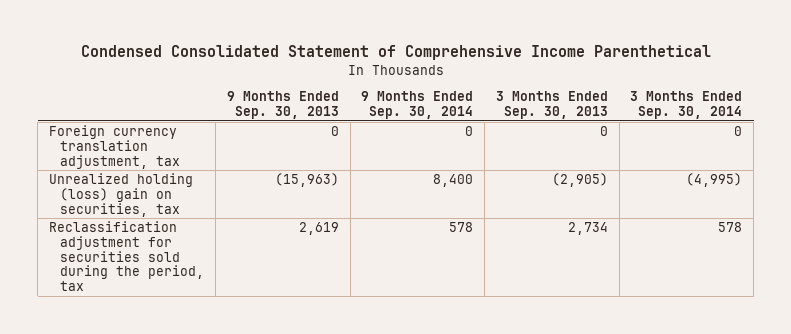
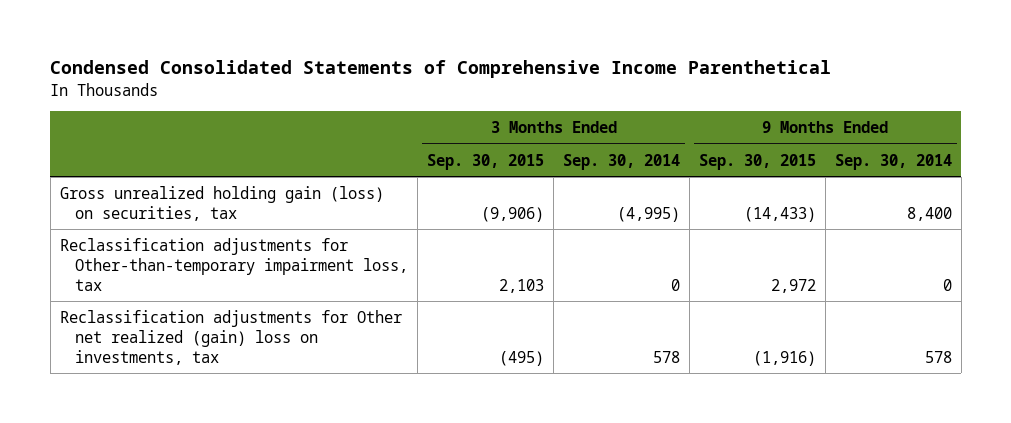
[80,45,711,61] Condensed Consolidated Statement of Comprehensive Income Parenthetical -> [50,60,832,79] Condensed Consolidated Statements of Comprehensive Income Parenthetical
[226,91,339,120] 9 Months Ended Sep. 30, 2013 -> none
[495,91,608,120] 3 Months Ended Sep. 30, 2013 -> none
none -> [427,153,545,170] Sep. 30, 2015
none -> [698,153,816,170] Sep. 30, 2015
[48,124,181,169] Foreign currency translation adjustment, tax -> none
[48,172,193,217] Unrealized holding (loss) gain on securities, tax -> [59,185,384,221] Gross unrealized holding gain (loss) on securities, tax
none -> [59,237,409,291] Reclassification adjustments for Other-than-temporary impairment loss, tax
[48,220,205,292] Reclassification adjustment for securities sold during the period, tax -> [59,309,402,365] Reclassification adjustments for Other net realized (gain) loss on investments, tax

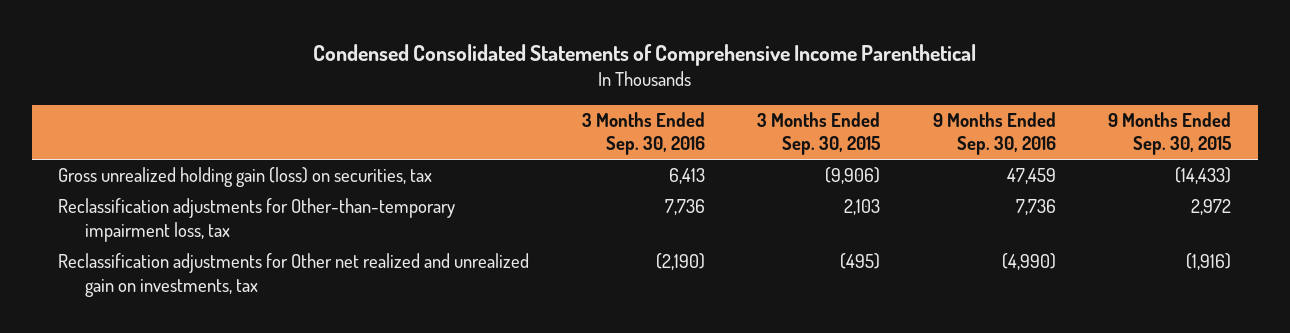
[563,153,681,170] Sep. 30, 2014 -> none
[834,153,952,170] Sep. 30, 2014 -> none
none -> [581,111,705,156] 3 Months Ended Sep. 30, 2016
none -> [932,111,1056,156] 9 Months Ended Sep. 30, 2016
[59,309,402,365] Reclassification adjustments for Other net realized (gain) loss on investments, tax -> [58,253,530,297] Reclassification adjustments for Other net realized and unrealized gain on investments, tax

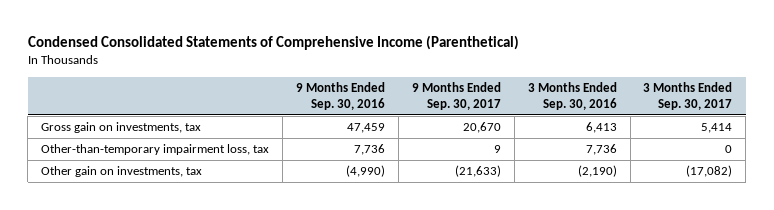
[312,43,976,66] Condensed Consolidated Statements of Comprehensive Income Parenthetical -> [27,35,519,51] Condensed Consolidated Statements of Comprehensive Income (Parenthetical)
[757,111,881,156] 3 Months Ended Sep. 30, 2015 -> none
[1108,111,1232,156] 9 Months Ended Sep. 30, 2015 -> none
none -> [411,82,501,110] 9 Months Ended Sep. 30, 2017
none -> [643,82,733,110] 3 Months Ended Sep. 30, 2017
[58,167,433,188] Gross unrealized holding gain (loss) on securities, tax -> [41,122,202,134] Gross gain on investments, tax
[58,198,456,242] Reclassification adjustments for Other-than-temporary impairment loss, tax -> [41,144,270,156] Other-than-temporary impairment loss, tax
[58,253,530,297] Reclassification adjustments for Other net realized and unrealized gain on investments, tax -> [41,166,203,178] Other gain on investments, tax

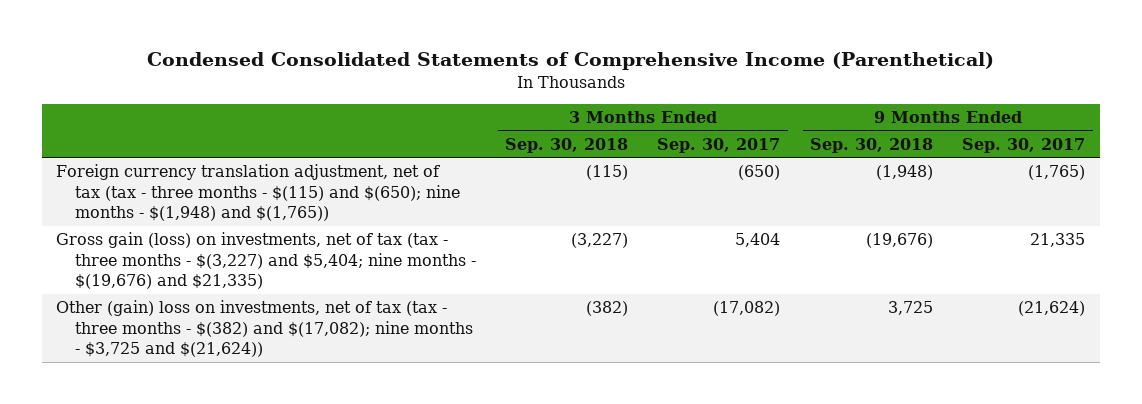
[296,82,386,110] 9 Months Ended Sep. 30, 2016 -> none
[527,82,617,110] 3 Months Ended Sep. 30, 2016 -> none
none -> [505,137,629,153] Sep. 30, 2018
none -> [809,137,933,153] Sep. 30, 2018
[41,144,270,156] Other-than-temporary impairment loss, tax -> none
none -> [56,164,460,222] Foreign currency translation adjustment, net of tax (tax - three months - $(115) and $(650); nine months - $(1,948) and $(1,765))
[41,122,202,134] Gross gain on investments, tax -> [56,232,476,290] Gross gain (loss) on investments, net of tax (tax - three months - $(3,227) and $5,404; nine months - $(19,676) and $21,335)
[462,122,501,134] 20,670 -> [1030,233,1086,248] 21,335
[701,123,733,134] 5,414 -> [735,233,781,248] 5,404
[41,166,203,178] Other gain on investments, tax -> [56,300,473,358] Other (gain) loss on investments, net of tax (tax - three months - $(382) and $(17,082); nine months - $3,725 and $(21,624))
[454,165,501,178] (21,633) -> [1018,301,1086,317] (21,624)

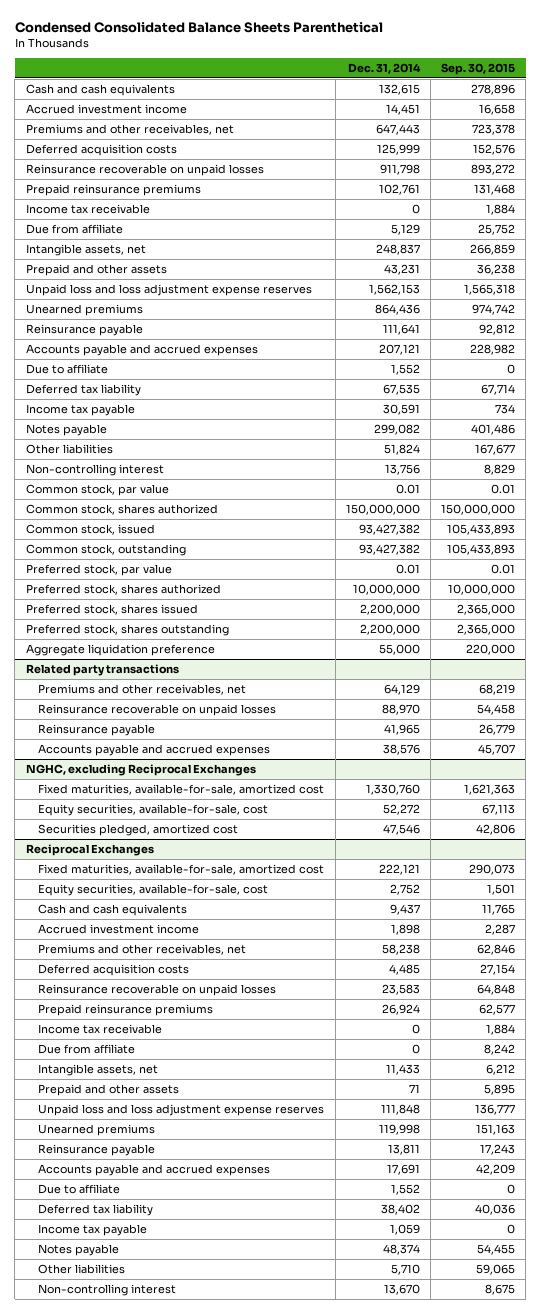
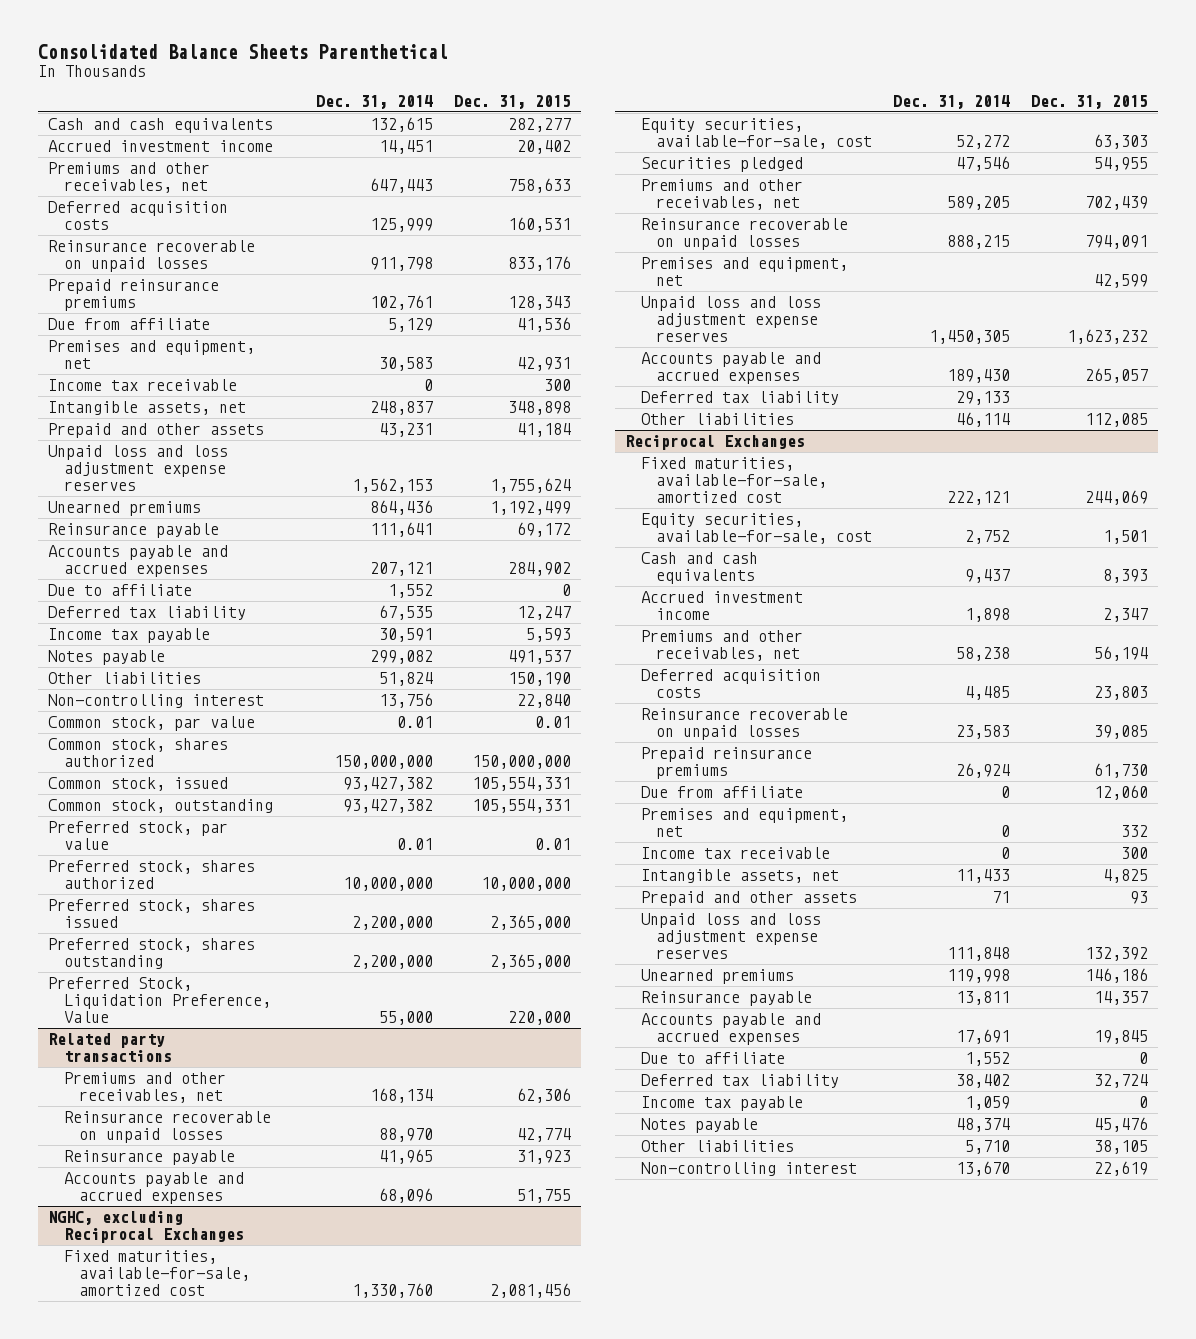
[14,22,383,34] Condensed Consolidated Balance Sheets Parenthetical -> [37,43,448,59] Consolidated Balance Sheets Parenthetical
[441,63,516,76] Sep. 30, 2015 -> none
none -> [453,95,571,110] Dec. 31, 2015
none -> [48,340,256,369] Premises and equipment, net
[25,203,150,214] Income tax receivable -> [48,379,238,392] Income tax receivable
[25,643,215,656] Aggregate liquidation preference -> [48,977,271,1023] Preferred Stock, Liquidation Preference, Value
[383,683,420,695] 64,129 -> [369,1087,433,1103] 168,134
[382,743,420,755] 38,576 -> [378,1187,433,1203] 68,096
[38,823,239,836] Securities pledged, amortized cost -> [640,157,803,173] Securities pledged
none -> [640,179,803,210] Premiums and other receivables, net
none -> [640,218,848,250] Reinsurance recoverable on unpaid losses
none -> [640,257,848,286] Premises and equipment, net
none -> [640,296,821,342] Unpaid loss and loss adjustment expense reserves
none -> [640,352,821,384] Accounts payable and accrued expenses
none -> [640,391,839,406] Deferred tax liability
none -> [640,413,794,426] Other liabilities
none -> [640,808,848,837] Premises and equipment, net
[38,1023,163,1034] Income tax receivable -> [640,847,830,860] Income tax receivable

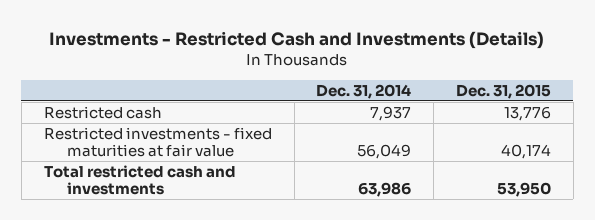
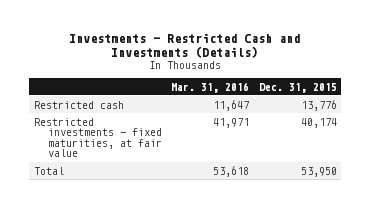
[316,83,412,99] Dec. 31, 2014 -> none
none -> [171,81,250,93] Mar. 31, 2016
[43,126,272,158] Restricted investments - fixed maturities at fair value -> [33,117,162,158] Restricted investments - fixed maturities, at fair value
[43,164,236,196] Total restricted cash and investments -> [33,166,64,175] Total

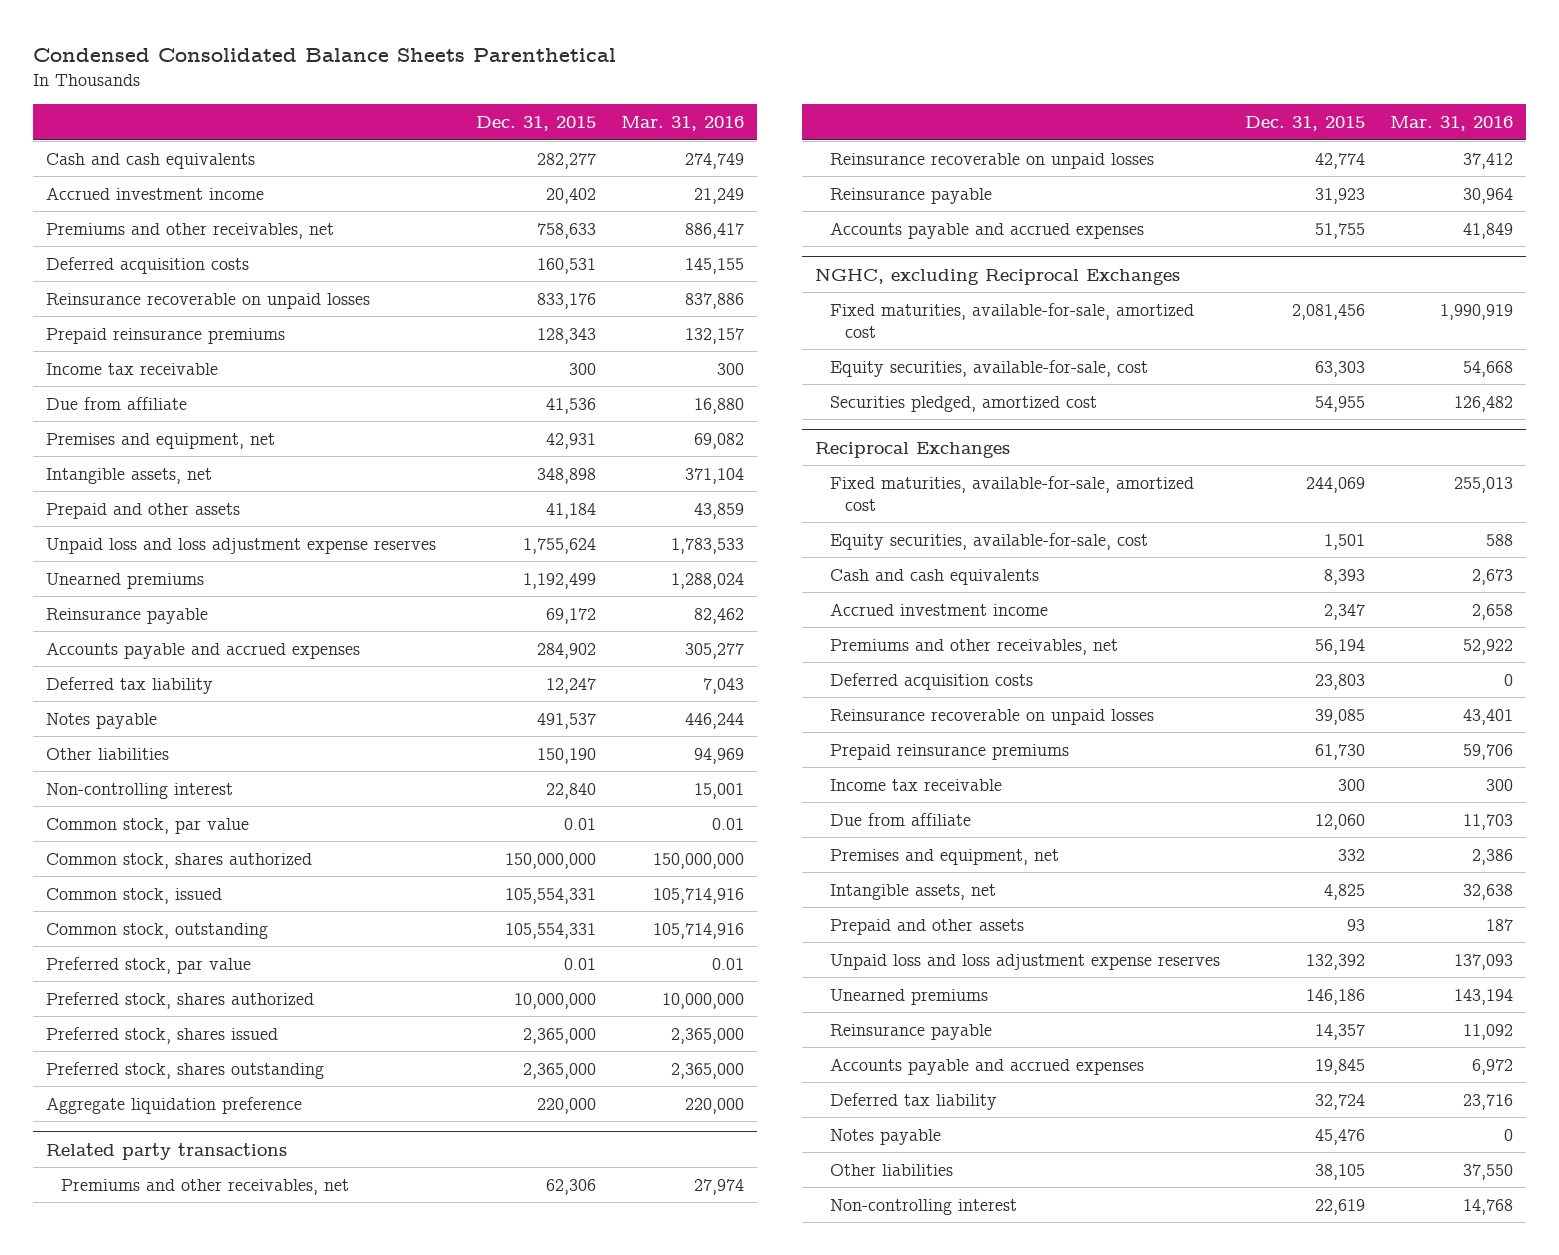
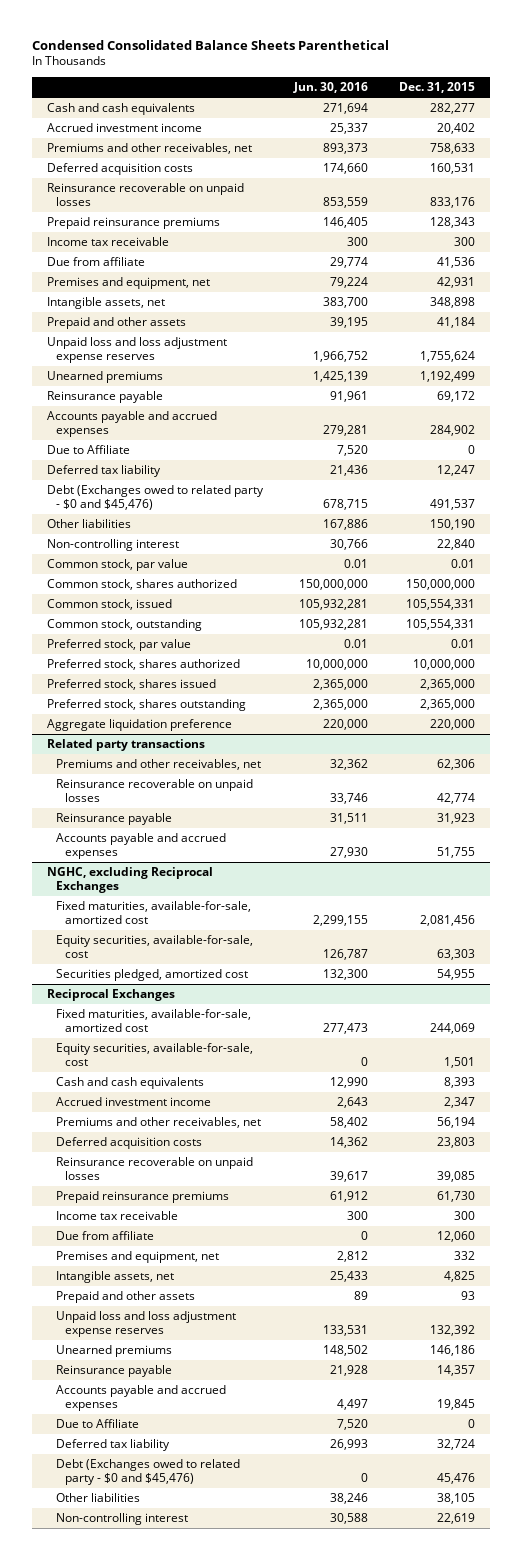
[621,116,745,132] Mar. 31, 2016 -> none
none -> [293,82,369,94] Jun. 30, 2016
none -> [47,445,131,455] Due to Affiliate
[45,712,157,729] Notes payable -> [47,485,265,510] Debt (Exchanges owed to related party - $0 and $45,476)
none -> [56,1419,140,1429] Due to Affiliate
[830,1128,942,1145] Notes payable -> [56,1459,241,1485] Debt (Exchanges owed to related party - $0 and $45,476)

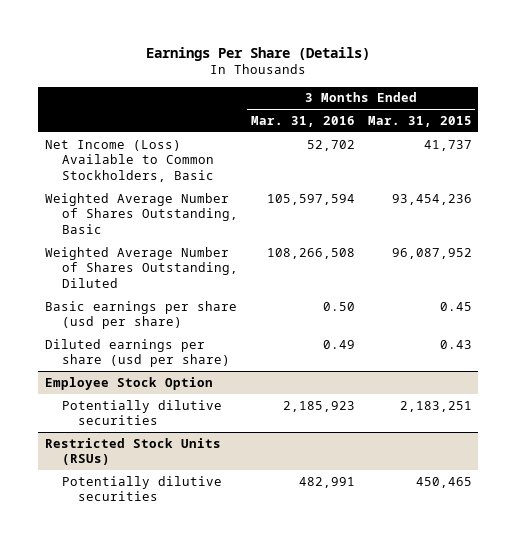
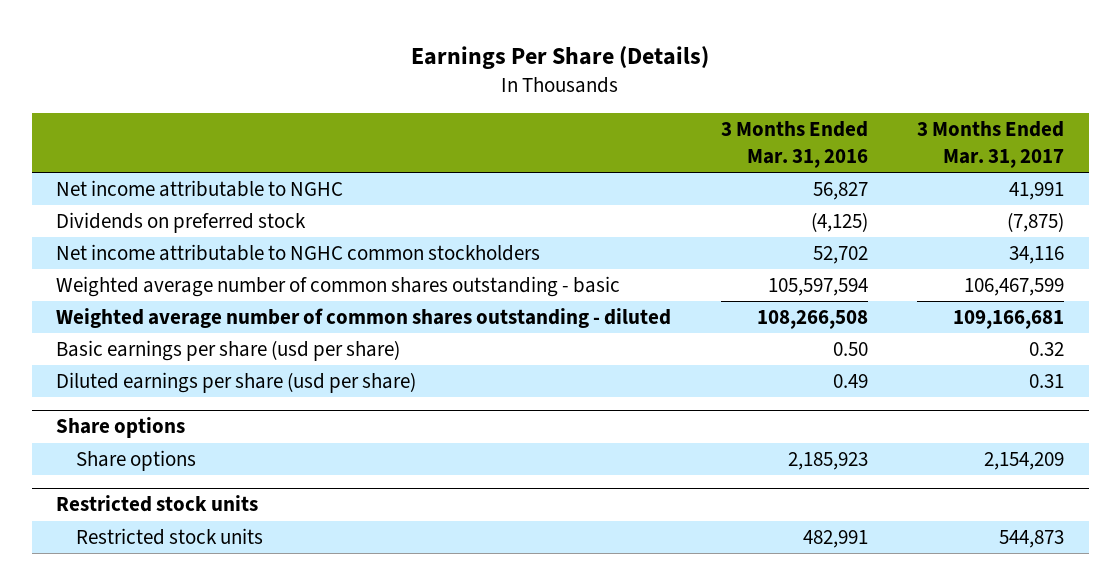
[367,116,472,128] Mar. 31, 2015 -> none
none -> [917,121,1065,168] 3 Months Ended Mar. 31, 2017
none -> [56,180,344,198] Net income attributable to NGHC
none -> [56,212,307,234] Dividends on preferred stock
[44,139,214,183] Net Income (Loss) Available to Common Stockholders, Basic -> [56,244,541,262] Net income attributable to NGHC common stockholders
[44,192,238,235] Weighted Average Number of Shares Outstanding, Basic -> [56,276,621,298] Weighted average number of common shares outstanding - basic
[44,246,238,289] Weighted Average Number of Shares Outstanding, Diluted -> [56,308,672,329] Weighted average number of common shares outstanding - diluted
[44,376,213,390] Employee Stock Option -> [56,417,186,439] Share options
[61,399,222,426] Potentially dilutive securities -> [75,450,196,472] Share options
[44,437,221,466] Restricted Stock Units (RSUs) -> [56,495,259,513] Restricted stock units
[61,475,222,502] Potentially dilutive securities -> [75,528,263,546] Restricted stock units

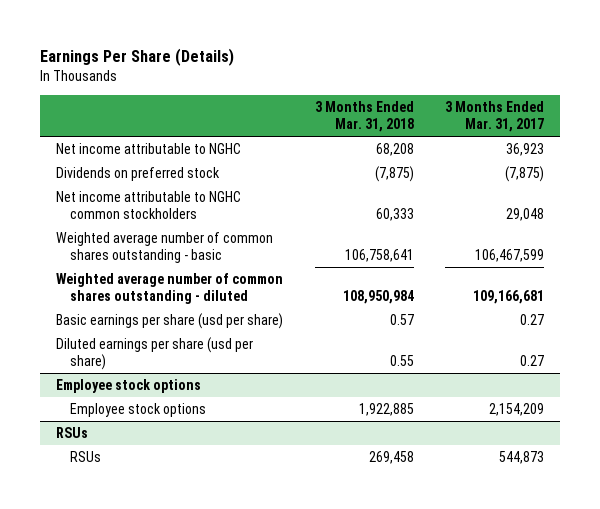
[720,121,868,168] 3 Months Ended Mar. 31, 2016 -> none
none -> [314,100,414,133] 3 Months Ended Mar. 31, 2018
[1009,182,1065,201] 41,991 -> [505,142,544,156] 36,923
[1009,246,1065,265] 34,116 -> [505,208,544,222] 29,048
[1029,342,1065,357] 0.32 -> [519,313,544,325] 0.27
[1029,374,1065,389] 0.31 -> [519,355,544,367] 0.27
[56,417,186,439] Share options -> [56,378,202,393] Employee stock options
[75,450,196,472] Share options -> [70,402,207,417] Employee stock options
[56,495,259,513] Restricted stock units -> [56,426,89,438] RSUs
[75,528,263,546] Restricted stock units -> [70,450,102,462] RSUs

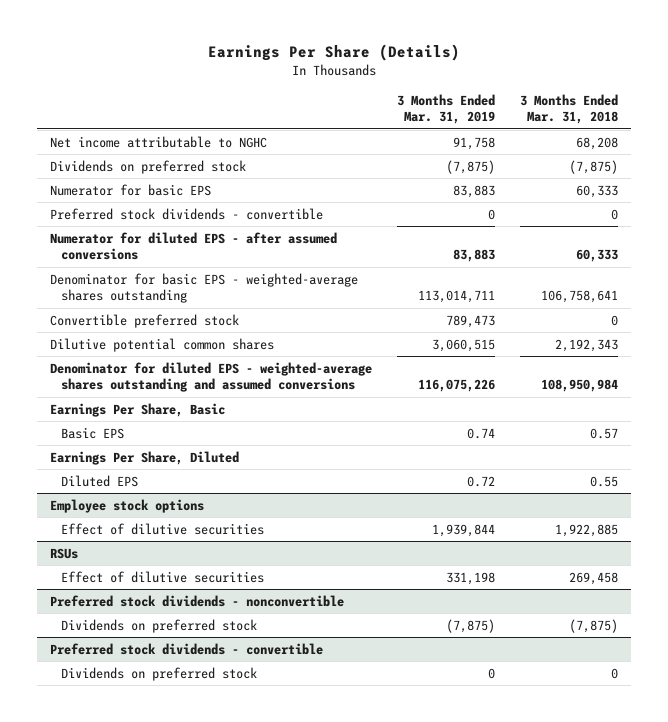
[444,100,544,133] 3 Months Ended Mar. 31, 2017 -> none
none -> [396,94,495,125] 3 Months Ended Mar. 31, 2019
[56,190,242,220] Net income attributable to NGHC common stockholders -> [49,183,211,196] Numerator for basic EPS
none -> [49,207,323,220] Preferred stock dividends - convertible
none -> [49,231,337,261] Numerator for diluted EPS - after assumed conversions
[56,231,274,264] Weighted average number of common shares outstanding - basic -> [49,272,358,304] Denominator for basic EPS - weighted-average shares outstanding
none -> [49,313,239,328] Convertible preferred stock
none -> [49,337,274,352] Dilutive potential common shares
[56,272,284,305] Weighted average number of common shares outstanding - diluted -> [49,361,372,393] Denominator for diluted EPS - weighted-average shares outstanding and assumed conversions
none -> [49,402,225,417] Earnings Per Share, Basic
[56,312,284,329] Basic earnings per share (usd per share) -> [60,426,124,439] Basic EPS
none -> [49,450,239,465] Earnings Per Share, Diluted
[56,336,254,371] Diluted earnings per share (usd per share) -> [60,474,138,487] Diluted EPS
[70,402,207,417] Employee stock options -> [60,522,264,535] Effect of dilutive securities
[70,450,102,462] RSUs -> [60,570,264,583] Effect of dilutive securities
none -> [49,594,344,607] Preferred stock dividends - nonconvertible
none -> [60,618,257,633] Dividends on preferred stock
none -> [49,642,323,655] Preferred stock dividends - convertible
none -> [60,666,257,681] Dividends on preferred stock

